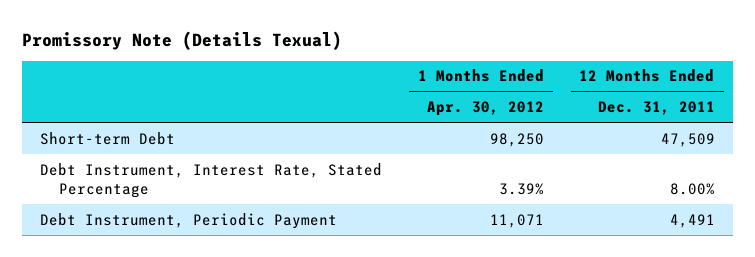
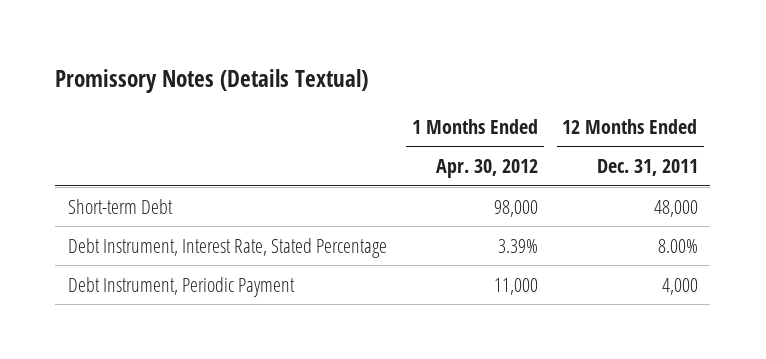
[22,30,343,50] Promissory Note (Details Texual) -> [55,68,369,93] Promissory Notes (Details Textual)
[489,132,544,147] 98,250 -> [493,199,538,217] 98,000
[660,132,715,147] 47,509 -> [653,199,698,217] 48,000
[489,213,544,228] 11,071 -> [493,277,538,295] 11,000
[669,213,715,228] 4,491 -> [661,277,698,295] 4,000

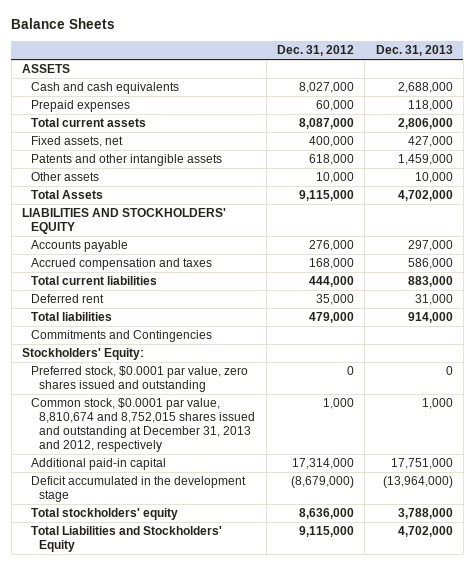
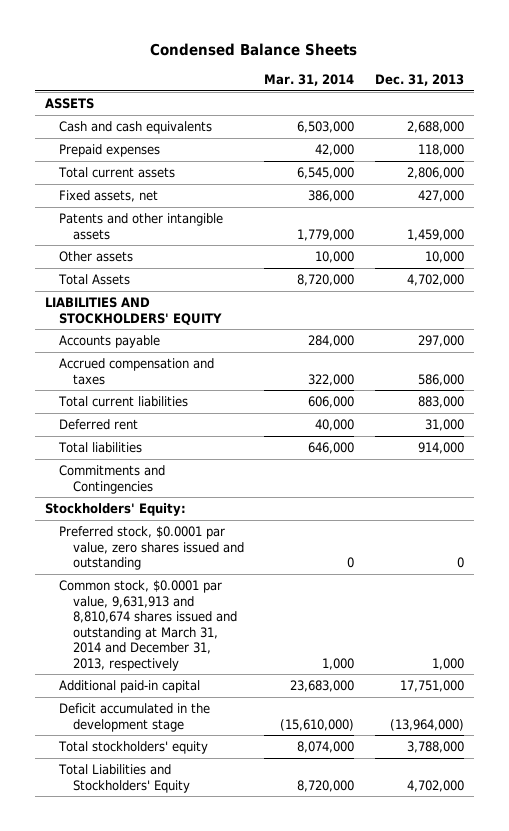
[11,18,116,30] Balance Sheets -> [150,42,358,56] Condensed Balance Sheets
[276,45,354,57] Dec. 31, 2012 -> none
none -> [264,73,355,86] Mar. 31, 2014
[30,398,256,452] Common stock, $0.0001 par value, 8,810,674 and 8,752,015 shares issued and outstanding at December 31, 2013 and 2012, respectively -> [58,580,237,671] Common stock, $0.0001 par value, 9,631,913 and 8,810,674 shares issued and outstanding at March 31, 2014 and December 31, 2013, respectively

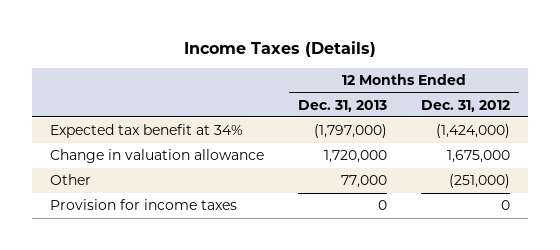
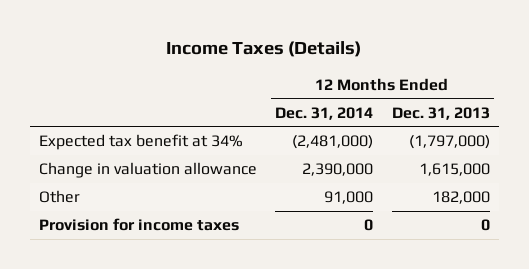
[421,99,511,112] Dec. 31, 2012 -> none
none -> [275,106,374,120] Dec. 31, 2014
[324,150,388,164] 1,720,000 -> [418,163,490,177] 1,615,000
[341,175,388,189] 77,000 -> [431,191,490,205] 182,000

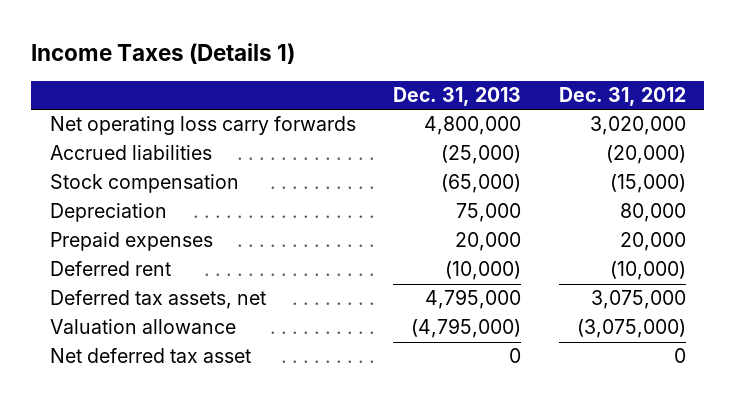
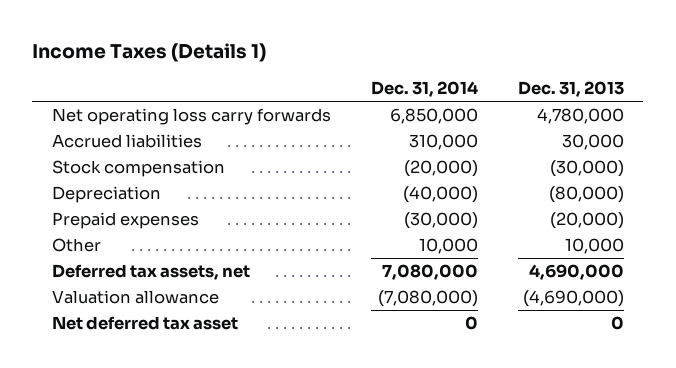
[558,87,686,107] Dec. 31, 2012 -> none
none -> [370,81,478,98] Dec. 31, 2014
[49,261,171,277] Deferred rent -> none
[424,116,522,136] 4,800,000 -> [536,108,624,125] 4,780,000
[441,145,522,165] (25,000) -> [561,134,624,151] 30,000
[441,174,522,194] (65,000) -> [549,160,624,178] (30,000)
[456,203,522,223] 75,000 -> [548,186,624,204] (80,000)
[455,232,522,252] 20,000 -> [549,212,624,230] (20,000)
none -> [52,238,102,253] Other
[425,289,522,310] 4,795,000 -> [528,264,624,281] 4,690,000
[411,318,522,339] (4,795,000) -> [522,290,624,308] (4,690,000)

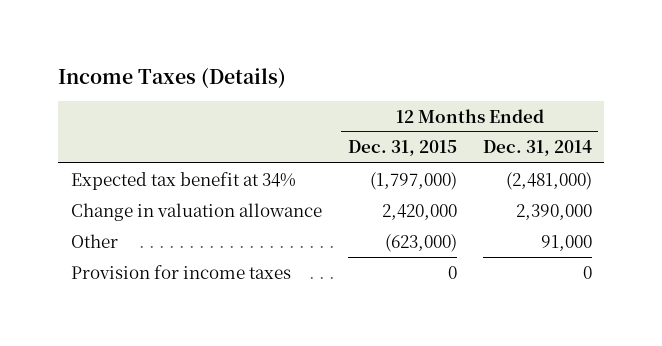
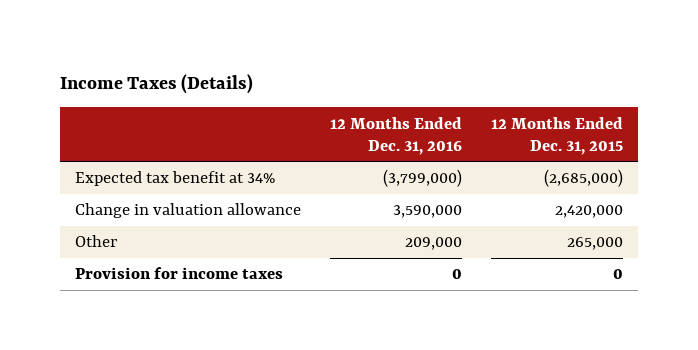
[482,140,592,157] Dec. 31, 2014 -> none
none -> [330,116,463,155] 12 Months Ended Dec. 31, 2016
[369,171,457,190] (1,797,000) -> [544,169,624,188] (2,685,000)
[384,233,457,252] (623,000) -> [567,237,624,251] 265,000

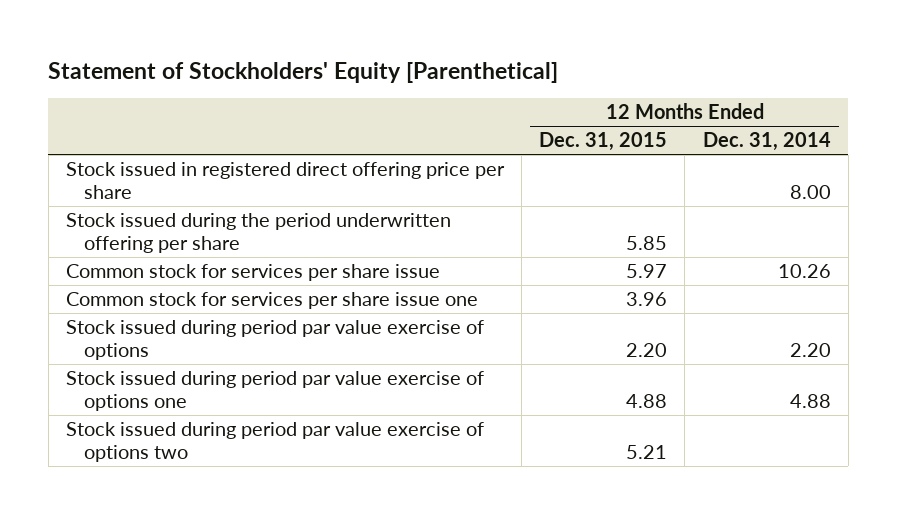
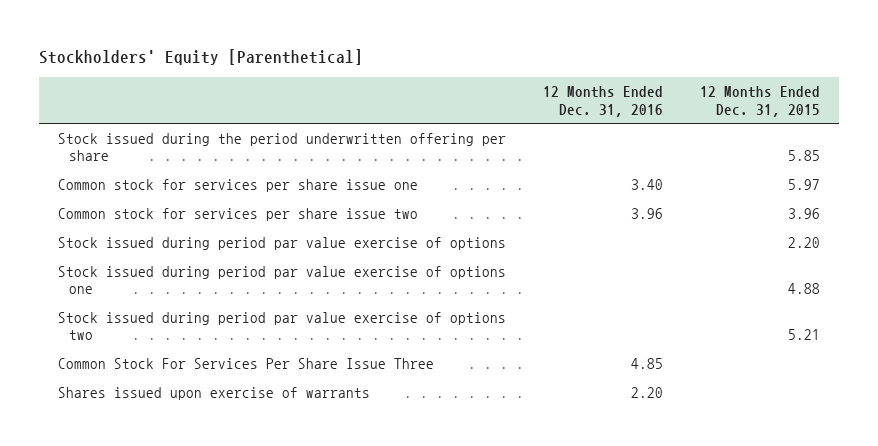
[48,61,559,83] Statement of Stockholders' Equity [Parenthetical] -> [39,49,364,66] Stockholders' Equity [Parenthetical]
[702,132,831,152] Dec. 31, 2014 -> none
none -> [543,86,664,117] 12 Months Ended Dec. 31, 2016
[65,162,505,200] Stock issued in registered direct offering price per share -> none
[65,264,440,282] Common stock for services per share issue -> [57,179,418,193] Common stock for services per share issue one
[65,292,478,310] Common stock for services per share issue one -> [57,208,418,222] Common stock for services per share issue two
none -> [57,358,434,370] Common Stock For Services Per Share Issue Three
none -> [57,387,370,401] Shares issued upon exercise of warrants

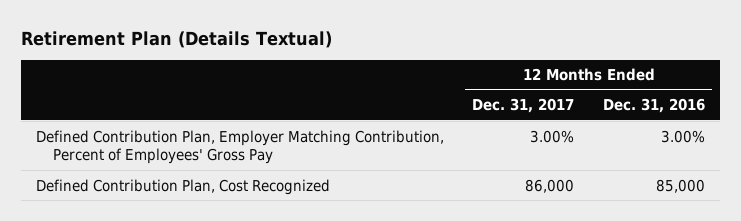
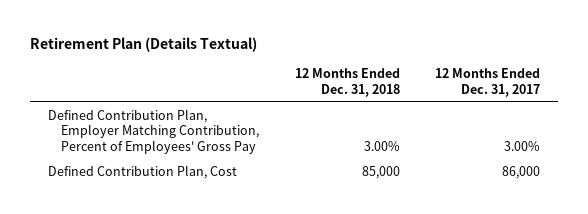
[603,98,706,114] Dec. 31, 2016 -> none
none -> [294,68,400,97] 12 Months Ended Dec. 31, 2018
[35,178,330,195] Defined Contribution Plan, Cost Recognized -> [47,164,237,179] Defined Contribution Plan, Cost

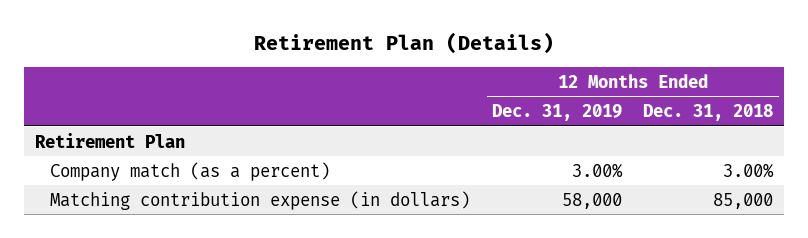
[30,37,258,53] Retirement Plan (Details Textual) -> [253,32,554,55] Retirement Plan (Details)
[435,68,541,97] 12 Months Ended Dec. 31, 2017 -> none
none -> [491,104,622,122] Dec. 31, 2019
none -> [34,132,185,148] Retirement Plan
[47,108,260,154] Defined Contribution Plan, Employer Matching Contribution, Percent of Employees' Gross Pay -> [50,161,331,181] Company match (as a percent)
[47,164,237,179] Defined Contribution Plan, Cost -> [50,190,471,210] Matching contribution expense (in dollars)

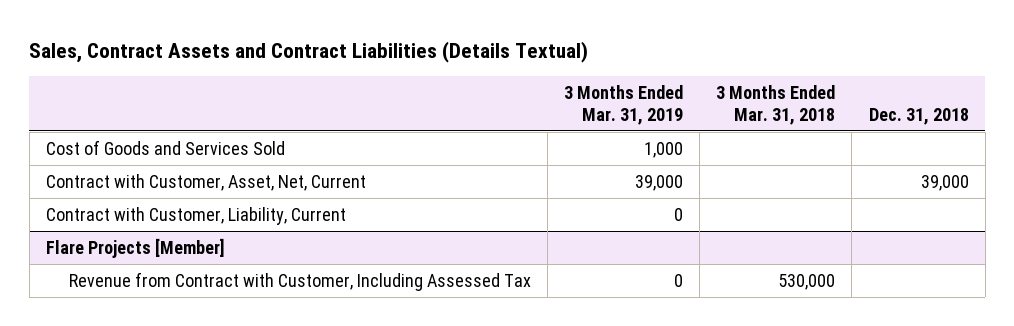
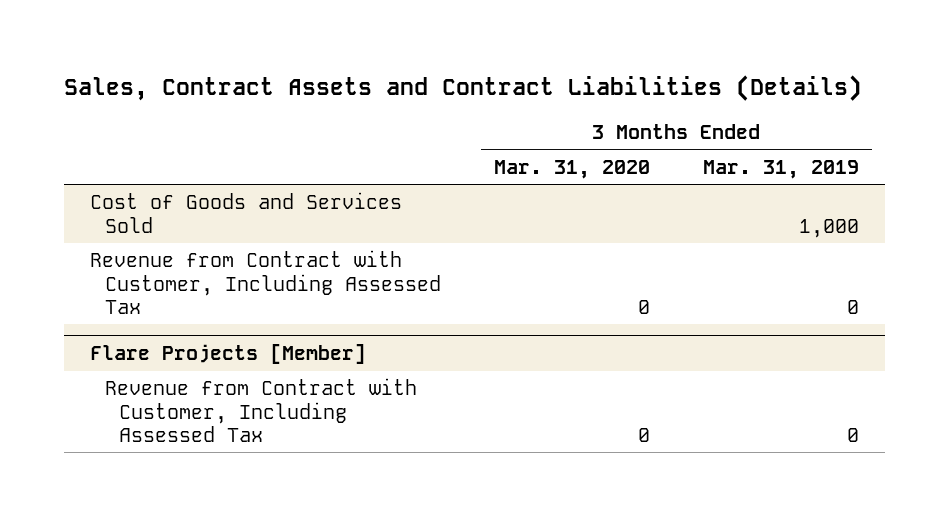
[29,40,589,63] Sales, Contract Assets and Contract Liabilities (Details Textual) -> [63,74,862,101] Sales, Contract Assets and Contract Liabilities (Details)
[716,84,836,125] 3 Months Ended Mar. 31, 2018 -> none
[868,107,969,125] Dec. 31, 2018 -> none
none -> [493,159,650,179] Mar. 31, 2020
[45,173,366,191] Contract with Customer, Asset, Net, Current -> none
[45,206,346,225] Contract with Customer, Liability, Current -> none
none -> [90,250,441,314] Revenue from Contract with Customer, Including Assessed Tax

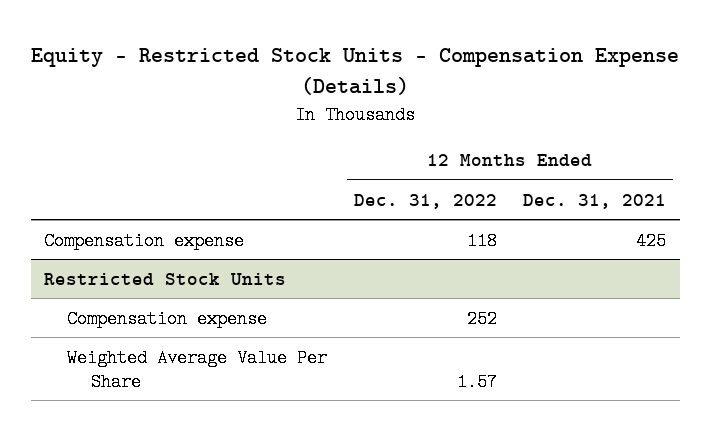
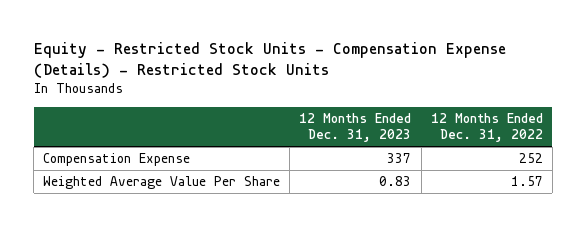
[31,47,680,96] Equity - Restricted Stock Units - Compensation Expense (Details) -> [33,42,506,79] Equity - Restricted Stock Units - Compensation Expense (Details) - Restricted Stock Units
[523,193,667,209] Dec. 31, 2021 -> none
none -> [299,112,412,143] 12 Months Ended Dec. 31, 2023
[43,272,286,285] Restricted Stock Units -> none
[67,309,268,328] Compensation expense -> none
[43,231,244,250] Compensation expense -> [43,153,191,167] Compensation Expense
[466,231,497,250] 118 -> [518,153,543,164] 252

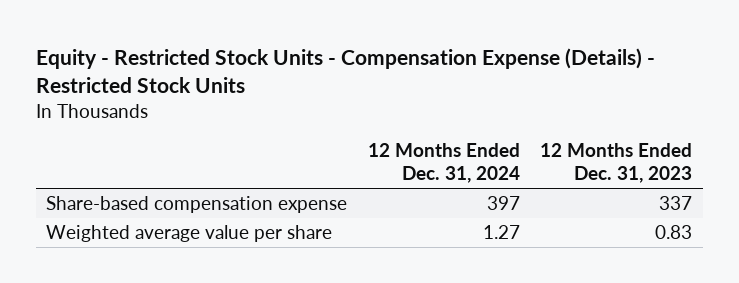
[430,112,543,143] 12 Months Ended Dec. 31, 2022 -> none
none -> [367,143,520,184] 12 Months Ended Dec. 31, 2024
[43,153,191,167] Compensation Expense -> [46,195,348,213] Share-based compensation expense
[43,176,281,190] Weighted Average Value Per Share -> [46,224,333,242] Weighted average value per share

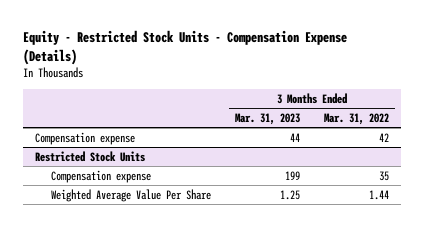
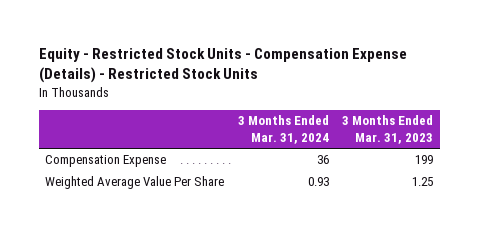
[23,30,348,65] Equity - Restricted Stock Units - Compensation Expense (Details) -> [38,48,407,84] Equity - Restricted Stock Units - Compensation Expense (Details) - Restricted Stock Units
[323,113,389,126] Mar. 31, 2022 -> none
none -> [237,115,329,145] 3 Months Ended Mar. 31, 2024
[35,150,146,162] Restricted Stock Units -> none
[51,169,152,183] Compensation expense -> none
[35,131,136,145] Compensation expense -> [45,155,167,168] Compensation Expense
[289,132,300,142] 44 -> [414,155,433,165] 199

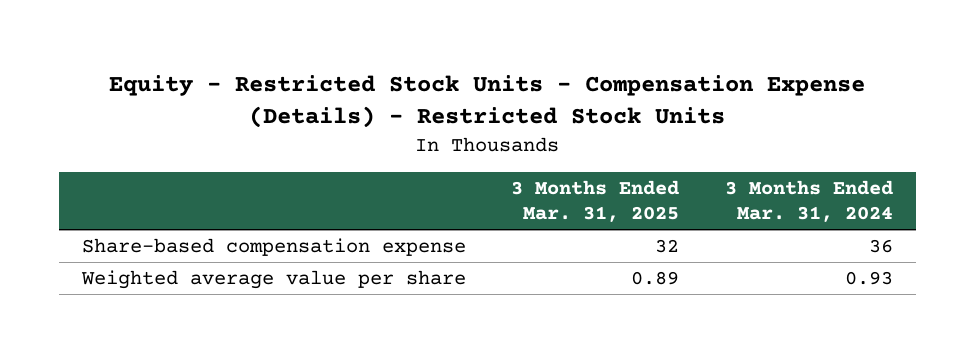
[341,115,433,145] 3 Months Ended Mar. 31, 2023 -> none
none -> [511,179,680,222] 3 Months Ended Mar. 31, 2025
[45,155,167,168] Compensation Expense -> [81,238,466,257] Share-based compensation expense
[45,176,225,190] Weighted Average Value Per Share -> [80,270,466,290] Weighted average value per share

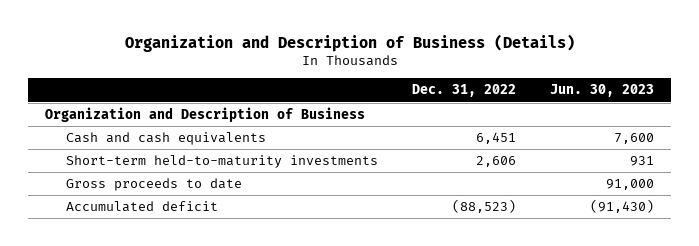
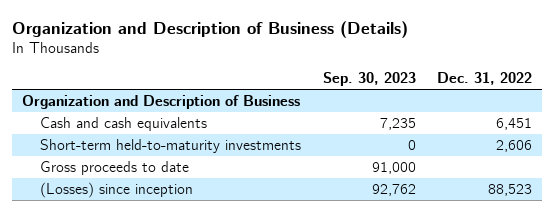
[550,84,655,98] Jun. 30, 2023 -> none
none -> [322,72,416,87] Sep. 30, 2023
[65,201,218,213] Accumulated deficit -> none
none -> [40,181,194,198] (Losses) since inception

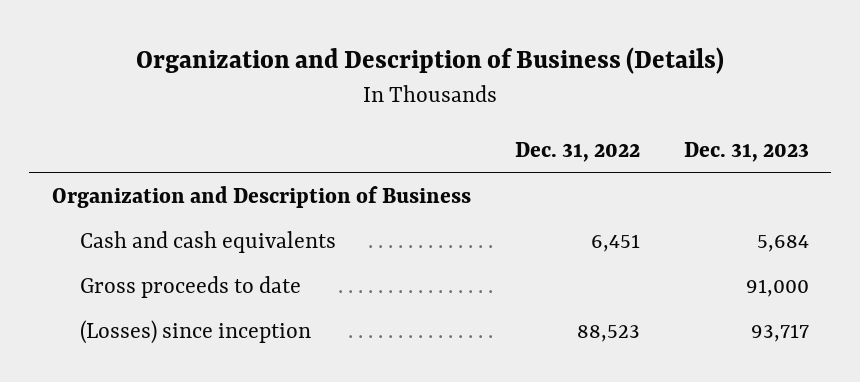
[322,72,416,87] Sep. 30, 2023 -> none
none -> [683,142,809,163] Dec. 31, 2023
[40,138,302,153] Short-term held-to-maturity investments -> none

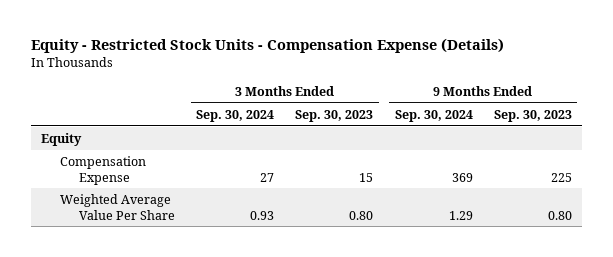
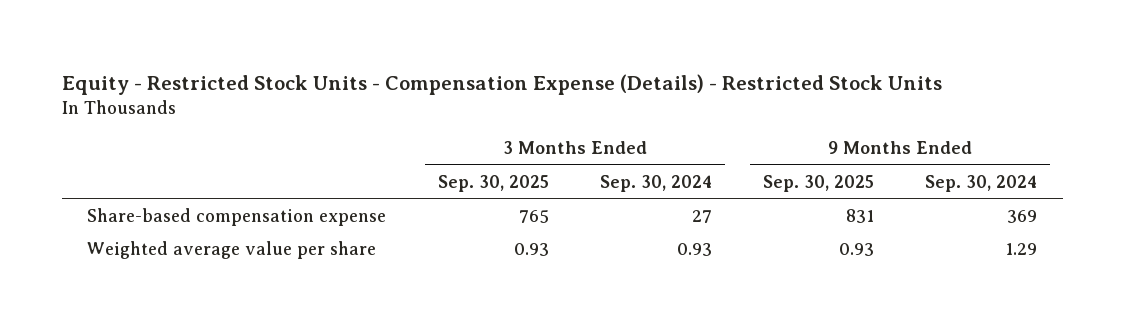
[30,38,504,54] Equity - Restricted Stock Units - Compensation Expense (Details) -> [61,73,942,95] Equity - Restricted Stock Units - Compensation Expense (Details) - Restricted Stock Units
[295,109,374,122] Sep. 30, 2023 -> none
[493,109,572,122] Sep. 30, 2023 -> none
none -> [437,174,549,192] Sep. 30, 2025
none -> [762,174,874,192] Sep. 30, 2025
[41,132,83,146] Equity -> none
[60,155,147,185] Compensation Expense -> [87,207,387,226] Share-based compensation expense
[60,193,175,220] Weighted Average Value Per Share -> [87,240,377,259] Weighted average value per share

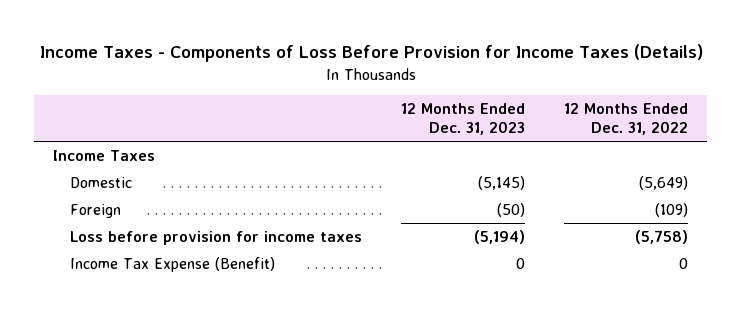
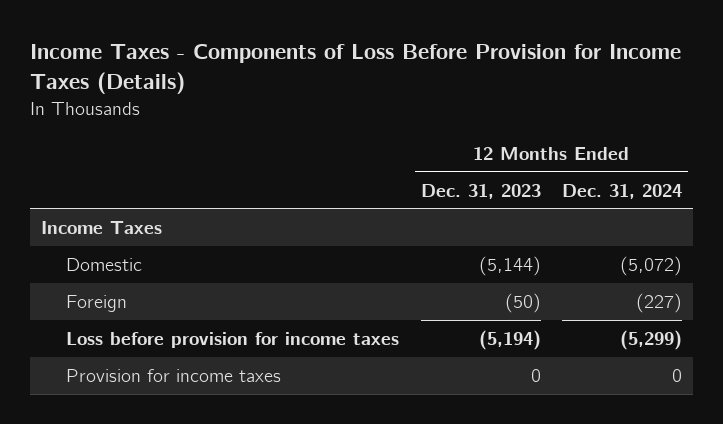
[563,103,688,136] 12 Months Ended Dec. 31, 2022 -> none
none -> [562,183,683,199] Dec. 31, 2024
[477,175,525,190] (5,145) -> [478,256,541,277] (5,144)
[70,256,276,272] Income Tax Expense (Benefit) -> [65,369,281,383] Provision for income taxes

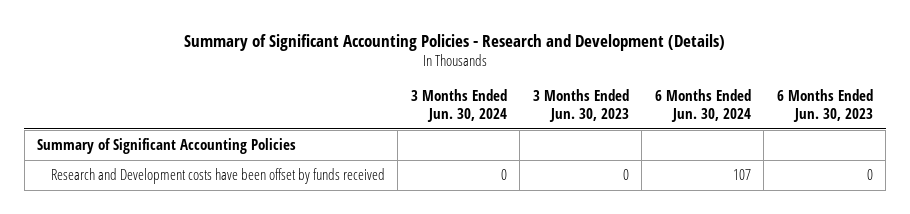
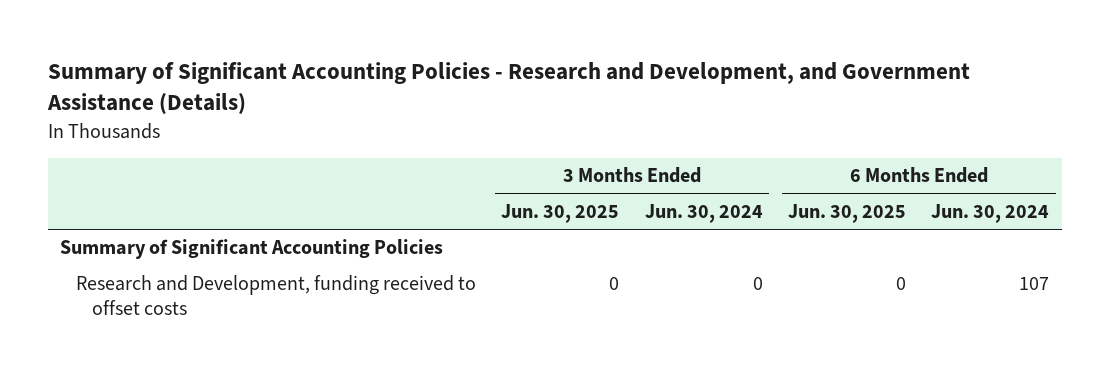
[183,33,725,51] Summary of Significant Accounting Policies - Research and Development (Details) -> [46,62,970,116] Summary of Significant Accounting Policies - Research and Development, and Government Assistance (Details)
[532,88,629,122] 3 Months Ended Jun. 30, 2023 -> none
[776,88,873,122] 6 Months Ended Jun. 30, 2023 -> none
none -> [501,203,620,223] Jun. 30, 2025
none -> [787,203,906,223] Jun. 30, 2025
[50,167,385,184] Research and Development costs have been offset by funds received -> [76,275,477,316] Research and Development, funding received to offset costs

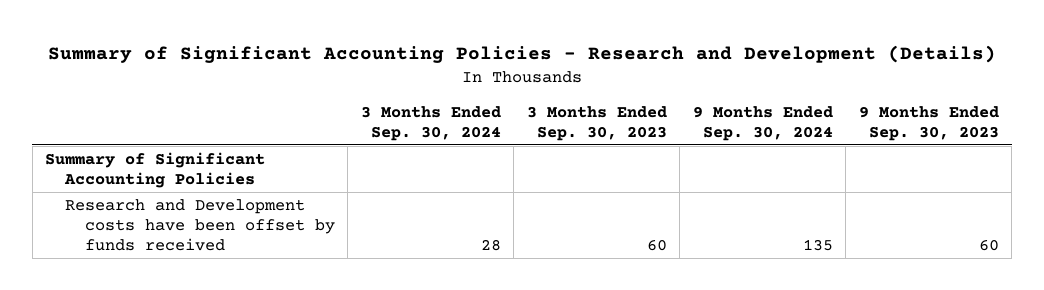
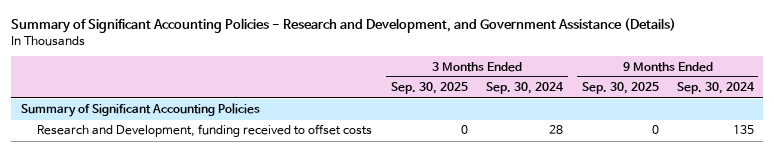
[47,44,996,63] Summary of Significant Accounting Policies - Research and Development (Details) -> [11,18,677,34] Summary of Significant Accounting Policies - Research and Development, and Government Assistance (Details)
[526,105,667,141] 3 Months Ended Sep. 30, 2023 -> none
[858,105,999,141] 9 Months Ended Sep. 30, 2023 -> none
none -> [390,82,468,95] Sep. 30, 2025
none -> [581,82,659,95] Sep. 30, 2025
[64,198,335,252] Research and Development costs have been offset by funds received -> [37,124,373,138] Research and Development, funding received to offset costs

